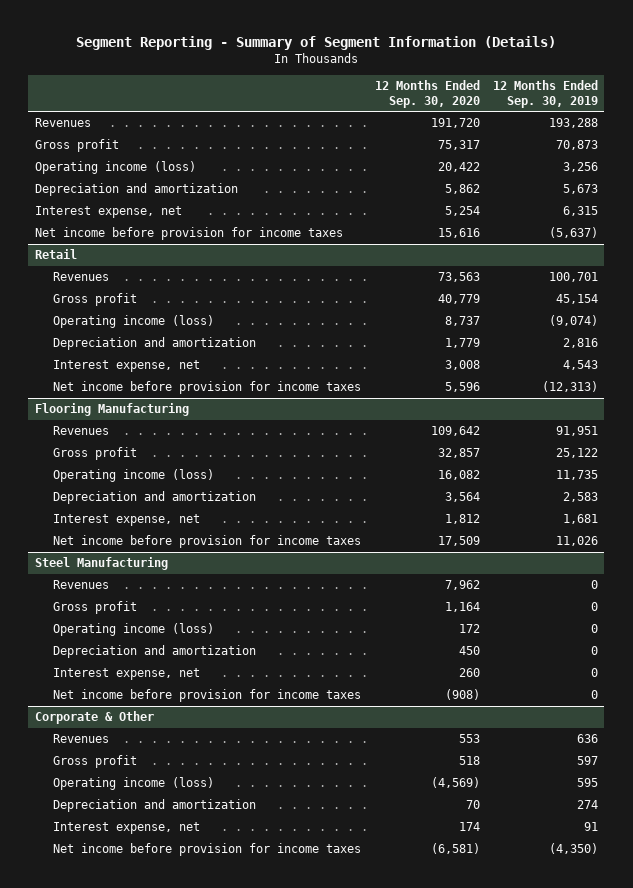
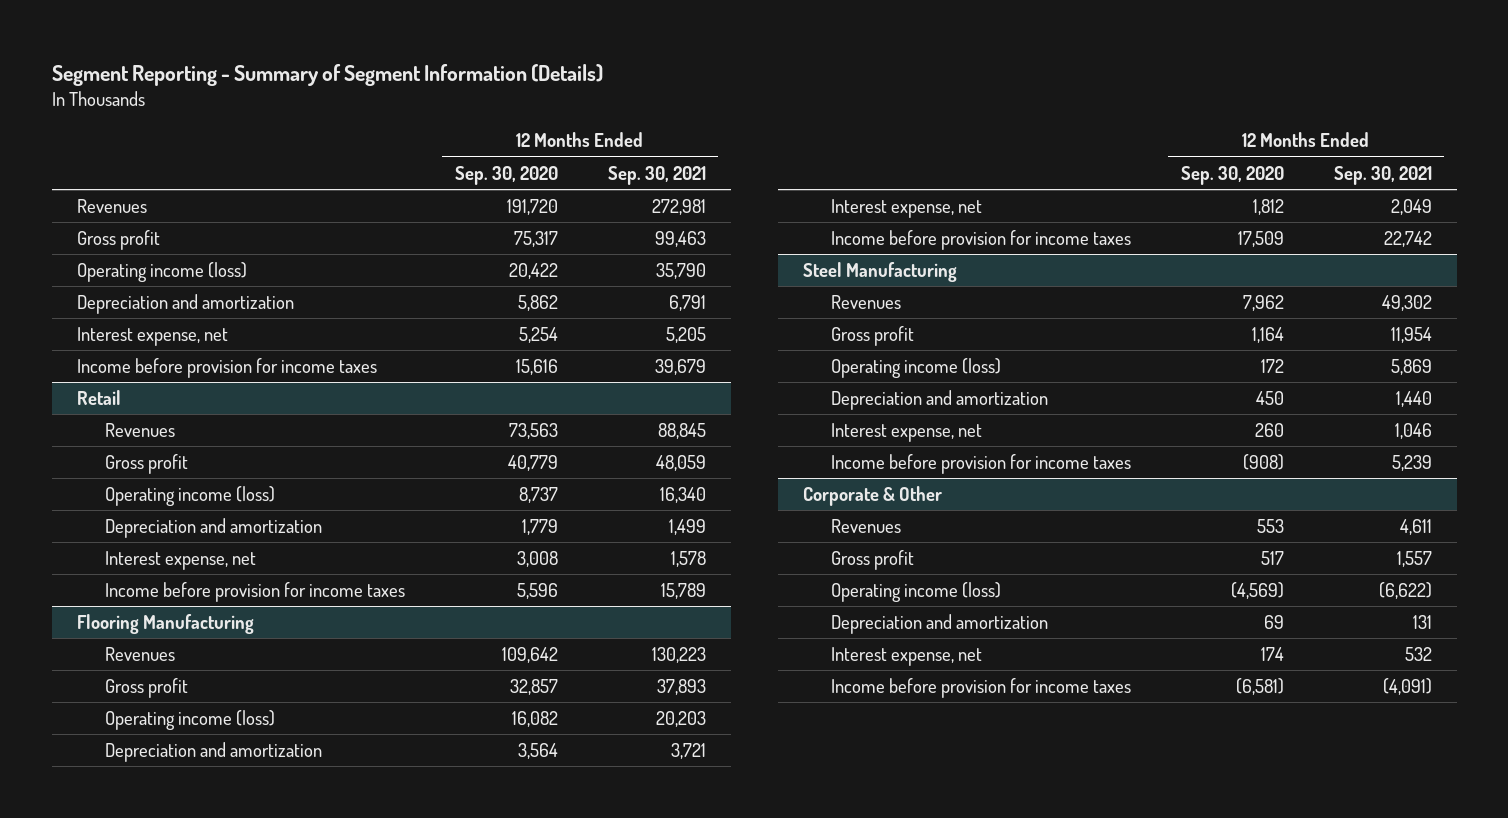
[492,79,598,108] 12 Months Ended Sep. 30, 2019 -> none
none -> [607,165,706,185] Sep. 30, 2021
[34,227,343,241] Net income before provision for income taxes -> [76,357,377,378] Income before provision for income taxes
[53,381,362,395] Net income before provision for income taxes -> [104,581,405,602] Income before provision for income taxes
[53,535,362,549] Net income before provision for income taxes -> [830,229,1131,250] Income before provision for income taxes
[53,689,362,703] Net income before provision for income taxes -> [830,453,1131,474] Income before provision for income taxes
[458,756,480,766] 518 -> [1260,550,1284,565] 517
[465,800,480,810] 70 -> [1263,614,1284,629] 69
[53,843,362,857] Net income before provision for income taxes -> [830,677,1131,698] Income before provision for income taxes

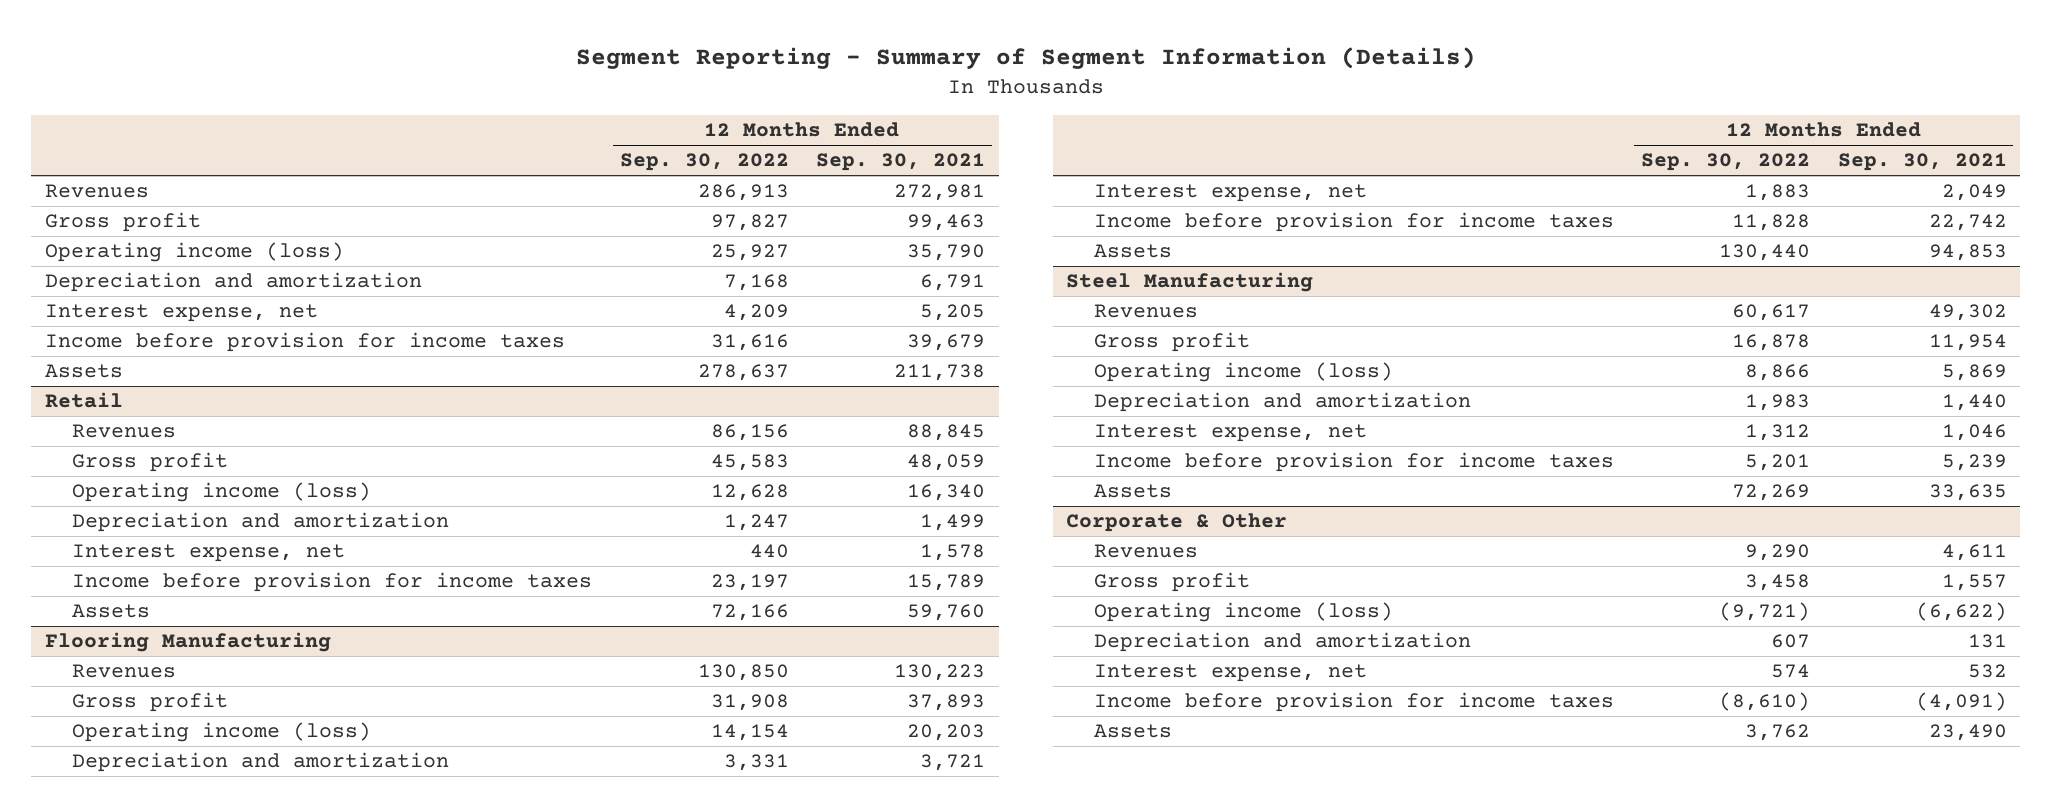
[454,165,558,185] Sep. 30, 2020 -> none
none -> [619,153,789,172] Sep. 30, 2022
none -> [44,364,123,379] Assets
none -> [72,604,151,619] Assets
none -> [1093,244,1172,259] Assets
none -> [1093,484,1172,499] Assets
none -> [1093,724,1172,739] Assets

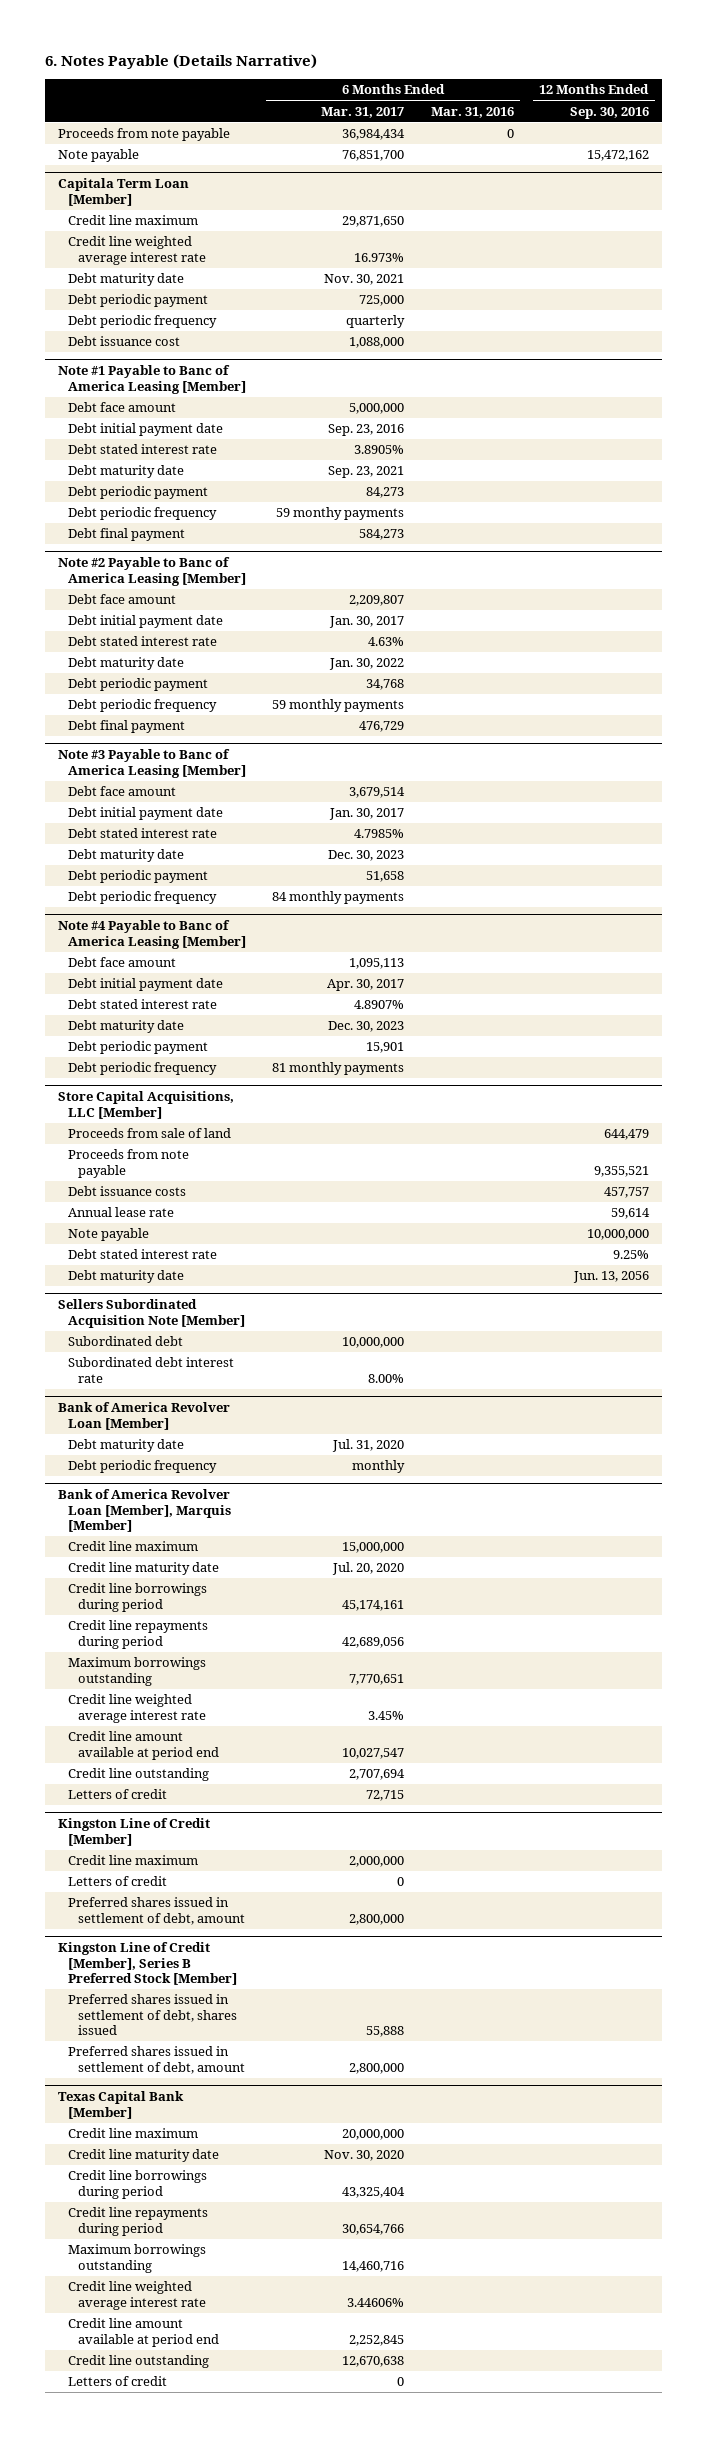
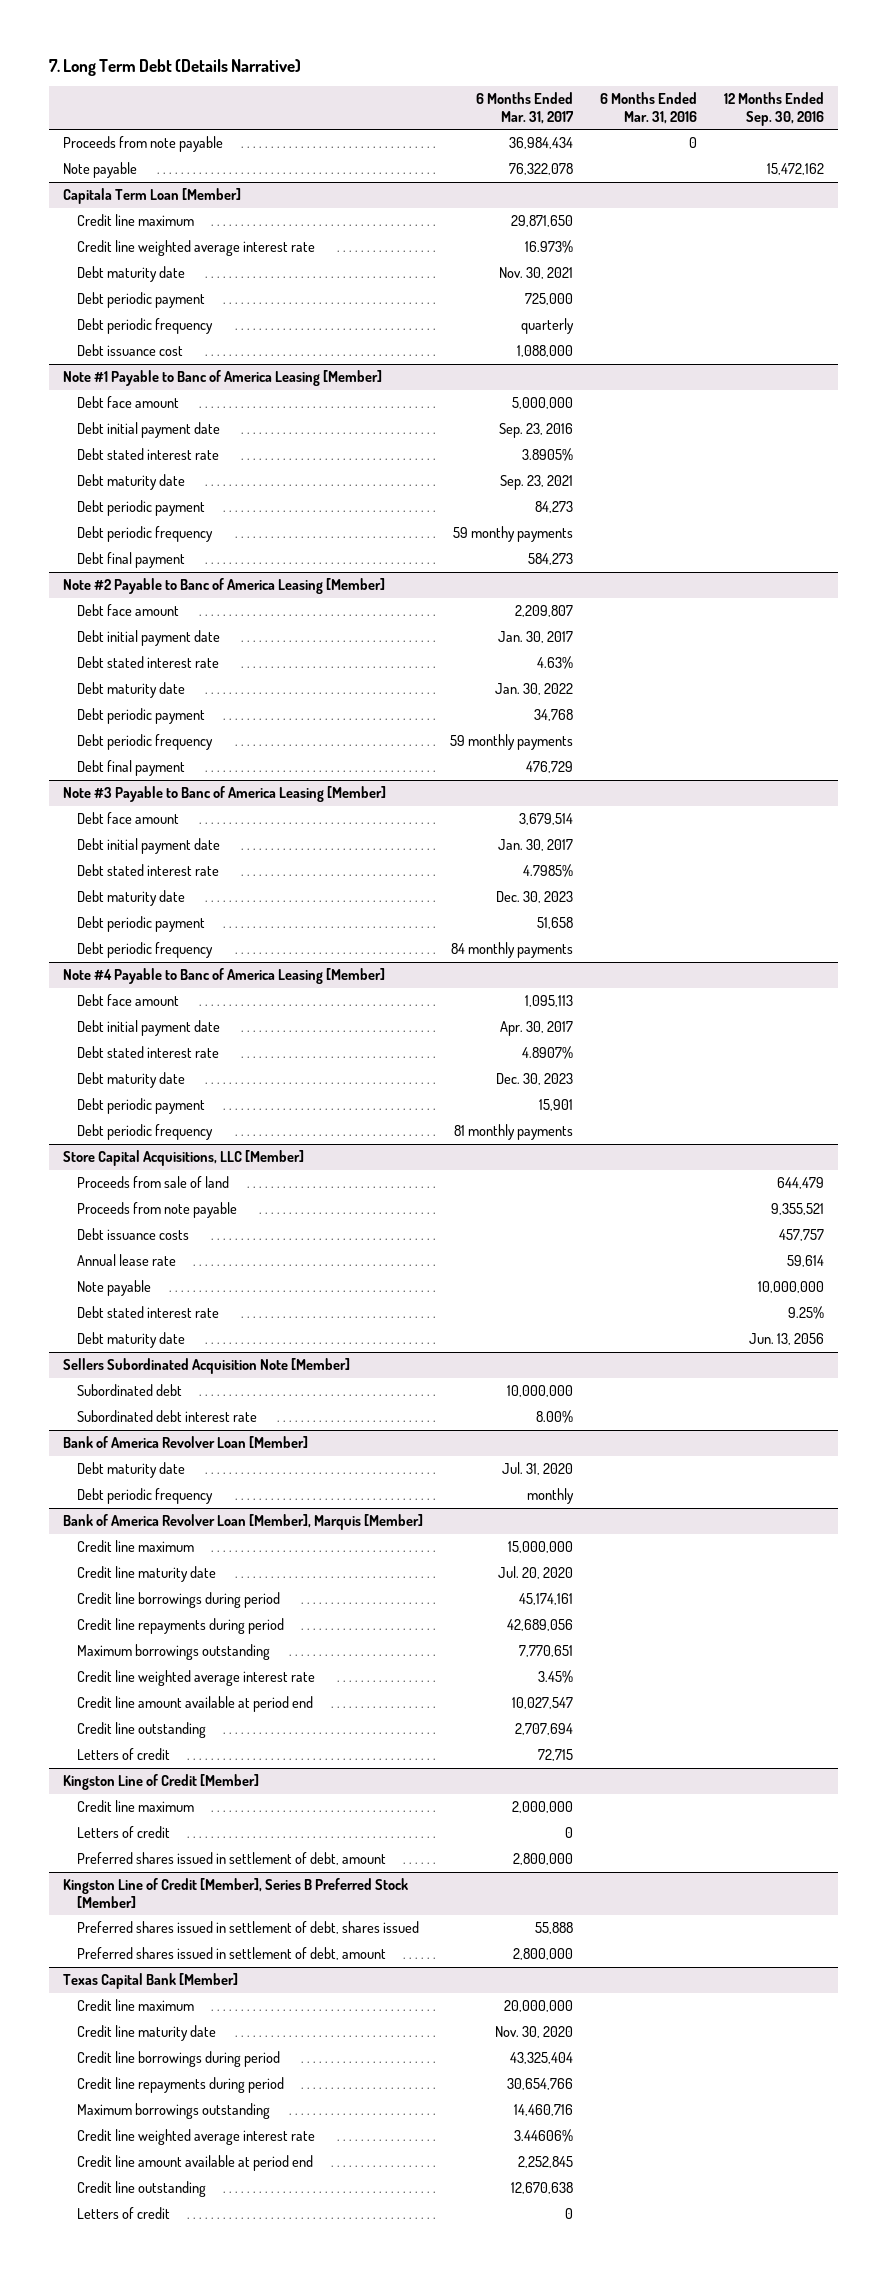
[45,53,318,69] 6. Notes Payable (Details Narrative) -> [49,58,302,76] 7. Long Term Debt (Details Narrative)
[342,150,405,162] 76,851,700 -> [508,163,573,176] 76,322,078

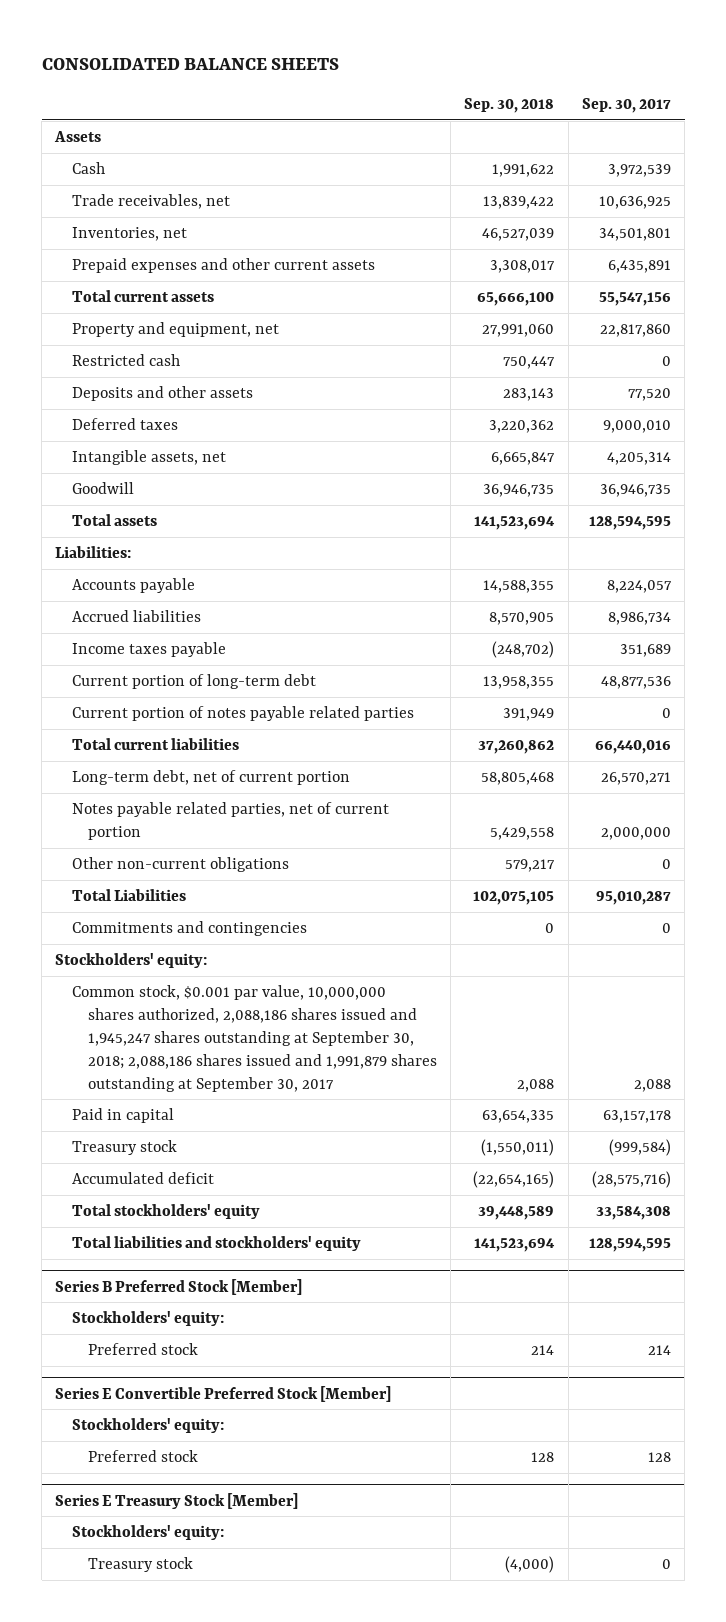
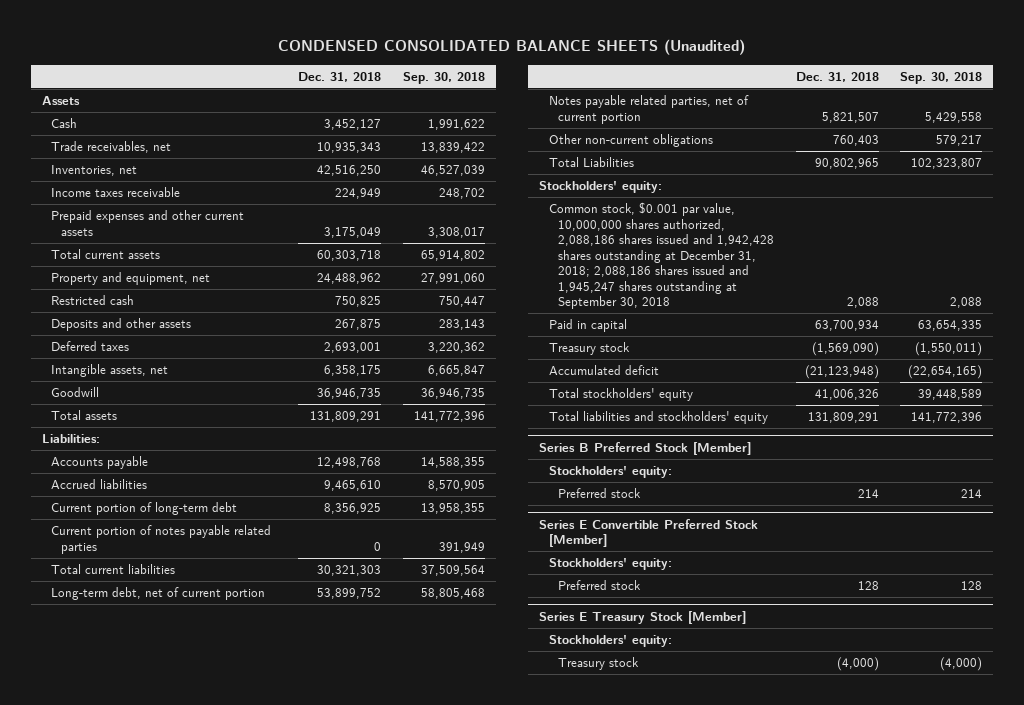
[41,57,339,70] CONSOLIDATED BALANCE SHEETS -> [277,39,745,56] CONDENSED CONSOLIDATED BALANCE SHEETS (Unaudited)
[581,97,671,113] Sep. 30, 2017 -> none
none -> [298,71,382,82] Dec. 31, 2018
none -> [51,187,181,198] Income taxes receivable
[477,292,555,307] 65,666,100 -> [420,250,485,262] 65,914,802
[474,516,556,531] 141,523,694 -> [413,411,485,423] 141,772,396
[71,642,226,658] Income taxes payable -> none
[478,740,555,755] 37,260,862 -> [420,565,485,577] 37,509,564
[71,921,307,937] Commitments and contingencies -> none
[473,891,555,906] 102,075,105 -> [911,158,983,170] 102,323,807
[71,985,438,1092] Common stock, $0.001 par value, 10,000,000 shares authorized, 2,088,186 shares issued and 1,945,247 shares outstanding at September 30, 2018; 2,088,186 shares issued and 1,991,879 shares outstanding at September 30, 2017 -> [548,202,775,310] Common stock, $0.001 par value, 10,000,000 shares authorized, 2,088,186 shares issued and 1,942,428 shares outstanding at December 31, 2018; 2,088,186 shares issued and 1,945,247 shares outstanding at September 30, 2018
[474,1238,556,1253] 141,523,694 -> [911,412,983,424] 141,772,396

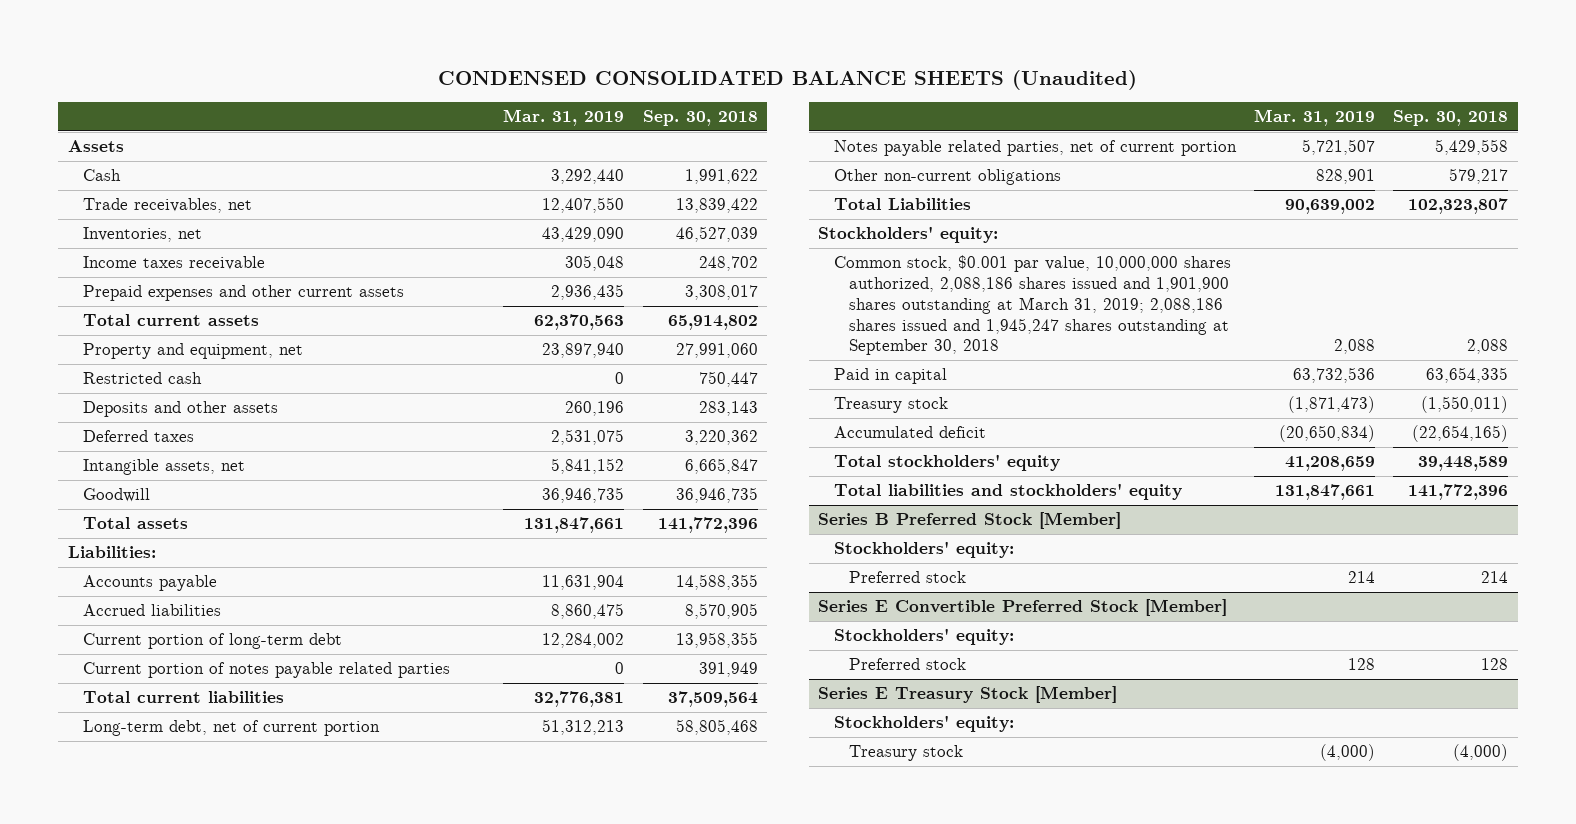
[298,71,382,82] Dec. 31, 2018 -> none
none -> [503,108,625,126] Mar. 31, 2019
[548,202,775,310] Common stock, $0.001 par value, 10,000,000 shares authorized, 2,088,186 shares issued and 1,942,428 shares outstanding at December 31, 2018; 2,088,186 shares issued and 1,945,247 shares outstanding at September 30, 2018 -> [833,255,1231,356] Common stock, $0.001 par value, 10,000,000 shares authorized, 2,088,186 shares issued and 1,901,900 shares outstanding at March 31, 2019; 2,088,186 shares issued and 1,945,247 shares outstanding at September 30, 2018

